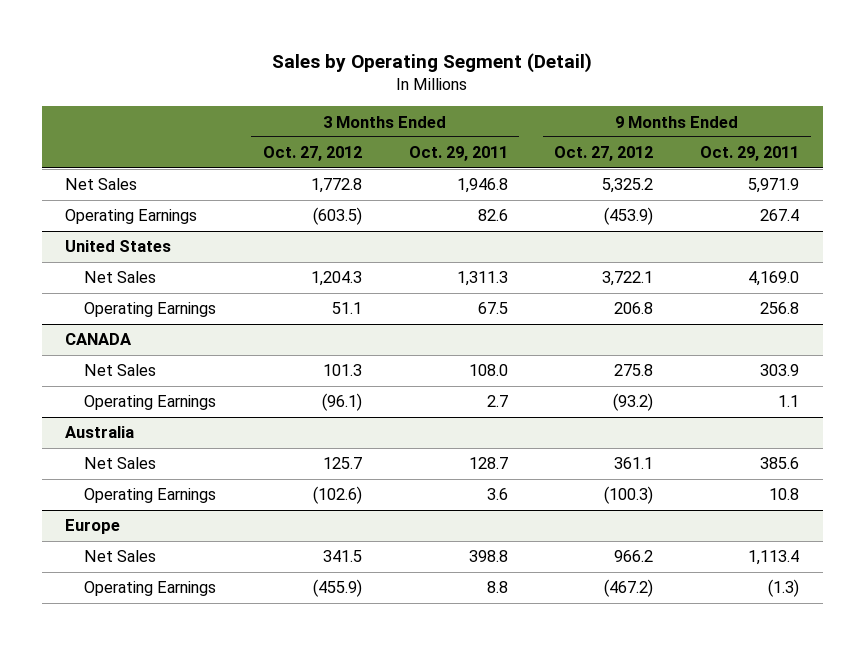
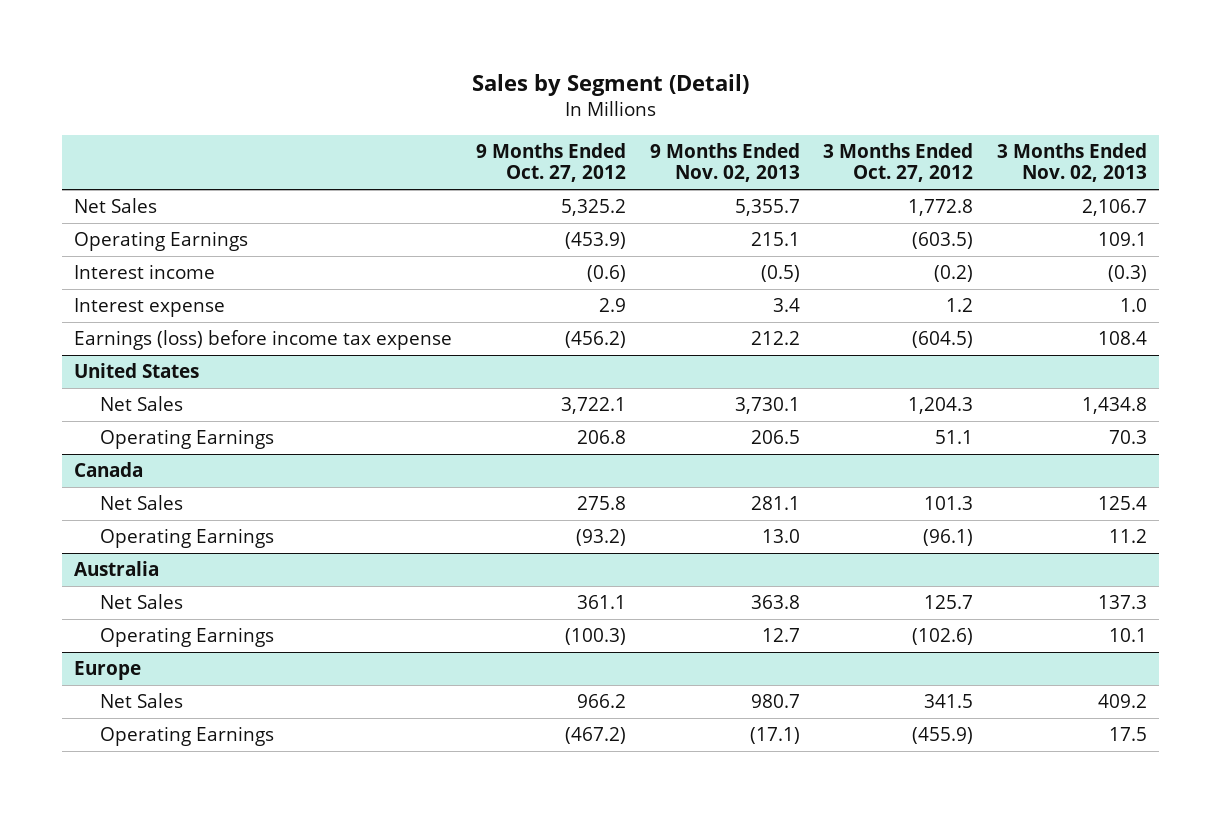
[272,52,593,73] Sales by Operating Segment (Detail) -> [471,74,749,97] Sales by Segment (Detail)
[408,146,508,162] Oct. 29, 2011 -> none
[700,146,800,162] Oct. 29, 2011 -> none
none -> [649,142,800,183] 9 Months Ended Nov. 02, 2013
none -> [997,142,1148,183] 3 Months Ended Nov. 02, 2013
none -> [74,264,216,280] Interest income
none -> [74,298,226,318] Interest expense
none -> [74,330,453,351] Earnings (loss) before income tax expense
[65,333,133,346] CANADA -> [74,462,144,478] Canada

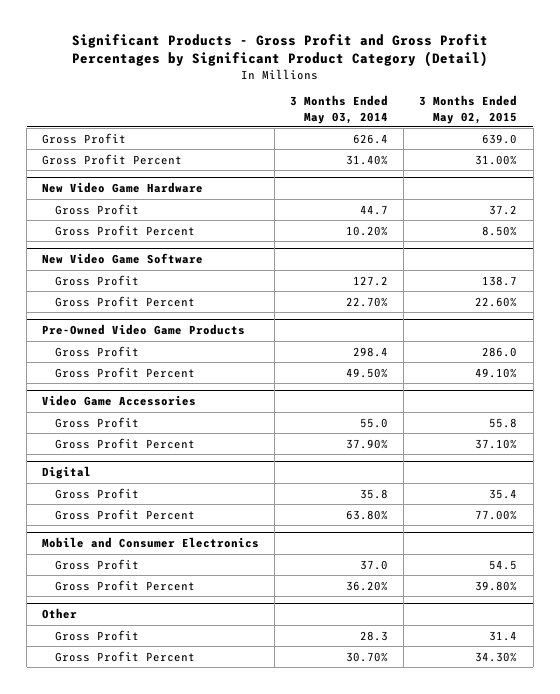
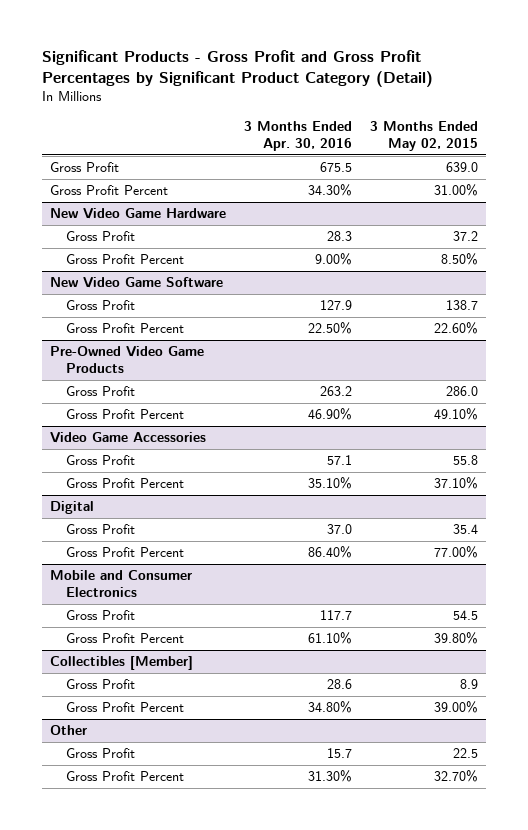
[290,95,389,124] 3 Months Ended May 03, 2014 -> none
none -> [244,120,353,152] 3 Months Ended Apr. 30, 2016
none -> [50,656,194,671] Collectibles [Member]
none -> [65,679,135,690] Gross Profit
none -> [65,702,184,713] Gross Profit Percent
[489,630,518,641] 31.4 -> [452,748,478,759] 22.5
[475,651,518,662] 34.30% -> [433,770,478,783] 32.70%

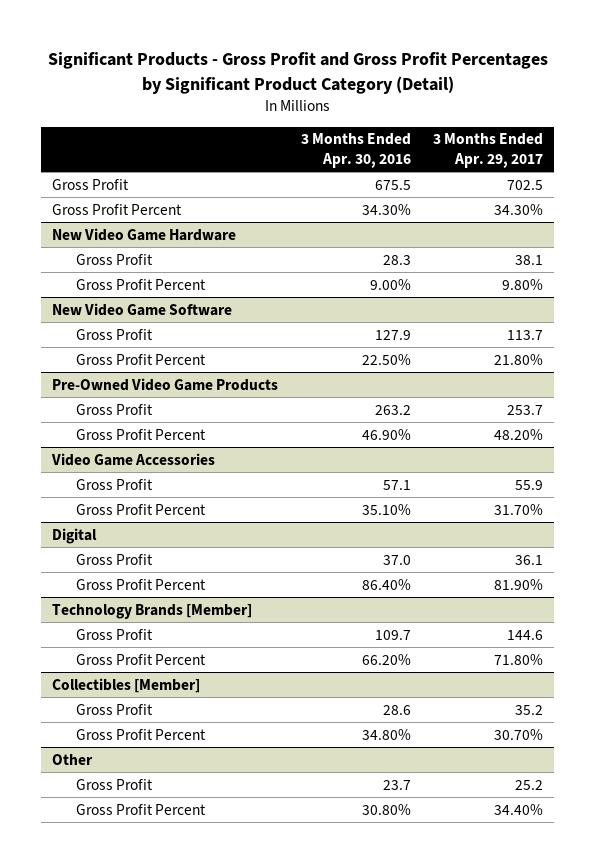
[369,120,478,152] 3 Months Ended May 02, 2015 -> none
none -> [433,133,544,169] 3 Months Ended Apr. 29, 2017
[50,570,193,598] Mobile and Consumer Electronics -> none
none -> [52,603,253,619] Technology Brands [Member]
[320,610,353,621] 117.7 -> [374,629,411,640] 109.7
[308,632,353,645] 61.10% -> [361,653,411,665] 66.20%
[327,748,353,759] 15.7 -> [382,779,411,790] 23.7
[308,770,353,783] 31.30% -> [361,803,411,815] 30.80%

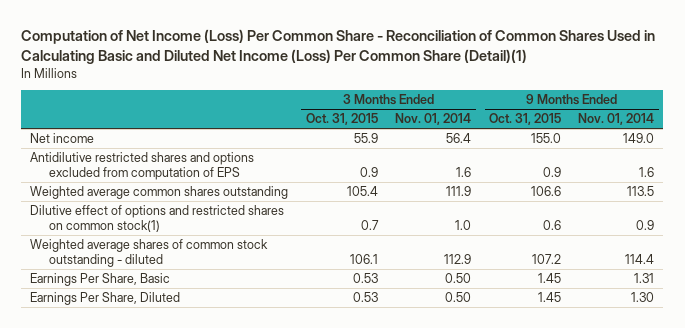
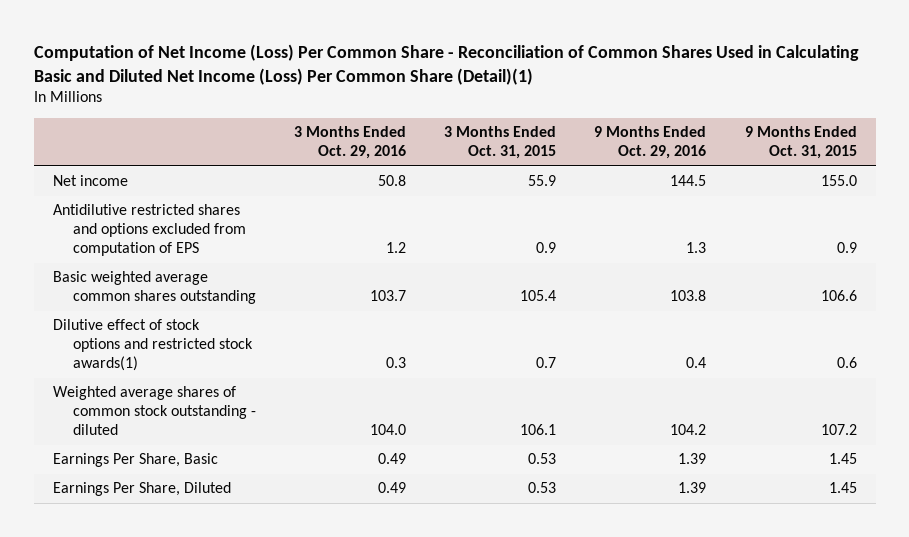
[395,113,472,126] Nov. 01, 2014 -> none
[578,113,655,126] Nov. 01, 2014 -> none
none -> [294,126,407,160] 3 Months Ended Oct. 29, 2016
none -> [594,126,707,160] 9 Months Ended Oct. 29, 2016
[30,186,289,200] Weighted average common shares outstanding -> [52,271,257,305] Basic weighted average common shares outstanding
[30,205,285,232] Dilutive effect of options and restricted shares on common stock(1) -> [52,319,254,372] Dilutive effect of stock options and restricted stock awards(1)

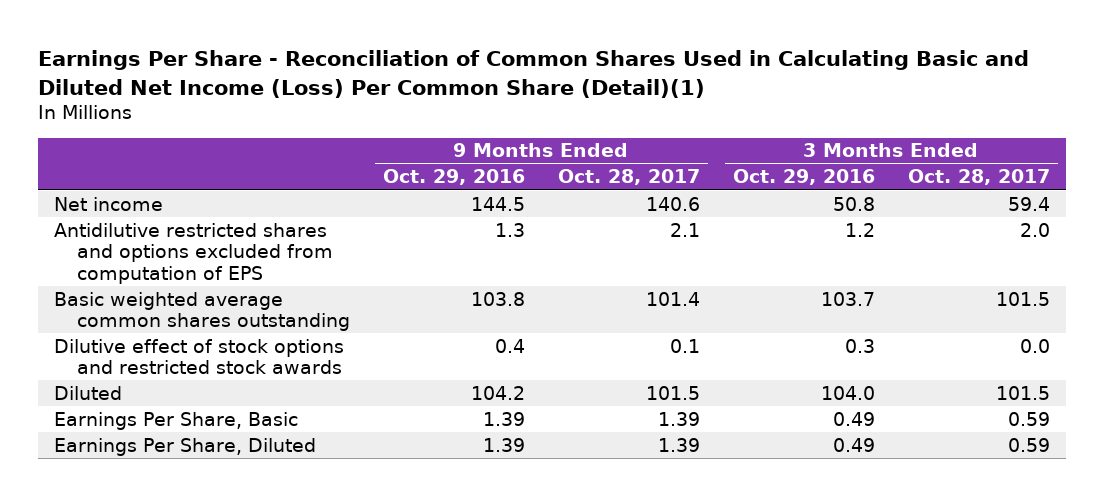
[33,43,859,85] Computation of Net Income (Loss) Per Common Share - Reconciliation of Common Shares Used in Calculating Basic and Diluted Net Income (Loss) Per Common Share (Detail)(1) -> [37,50,1029,98] Earnings Per Share - Reconciliation of Common Shares Used in Calculating Basic and Diluted Net Income (Loss) Per Common Share (Detail)(1)
[444,126,557,160] 3 Months Ended Oct. 31, 2015 -> none
[744,126,857,160] 9 Months Ended Oct. 31, 2015 -> none
none -> [557,169,700,186] Oct. 28, 2017
none -> [907,169,1050,186] Oct. 28, 2017
[52,319,254,372] Dilutive effect of stock options and restricted stock awards(1) -> [54,338,345,375] Dilutive effect of stock options and restricted stock awards
[52,386,257,436] Weighted average shares of common stock outstanding - diluted -> [54,385,123,400] Diluted

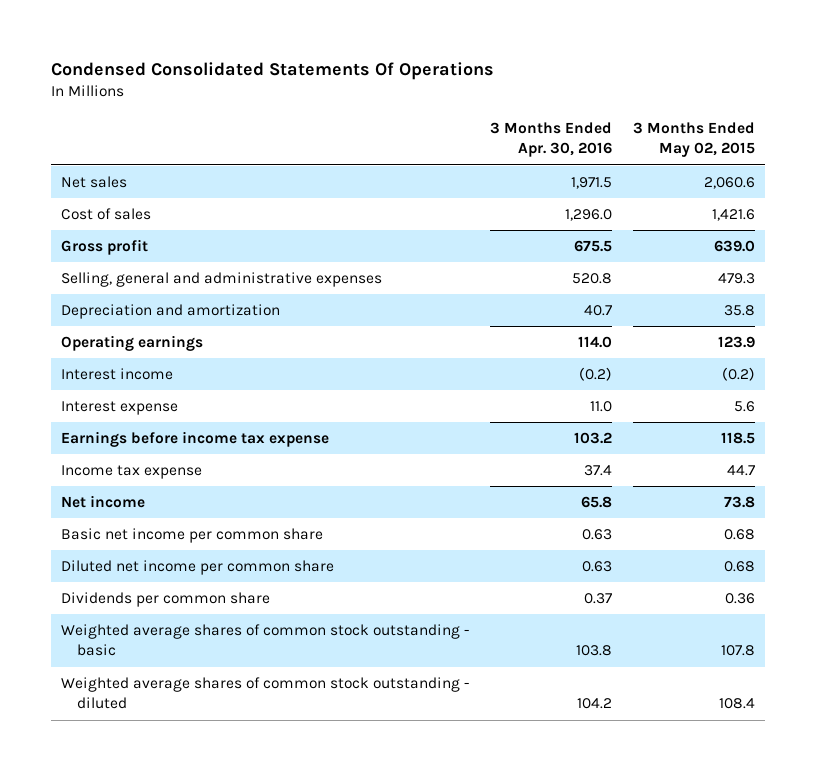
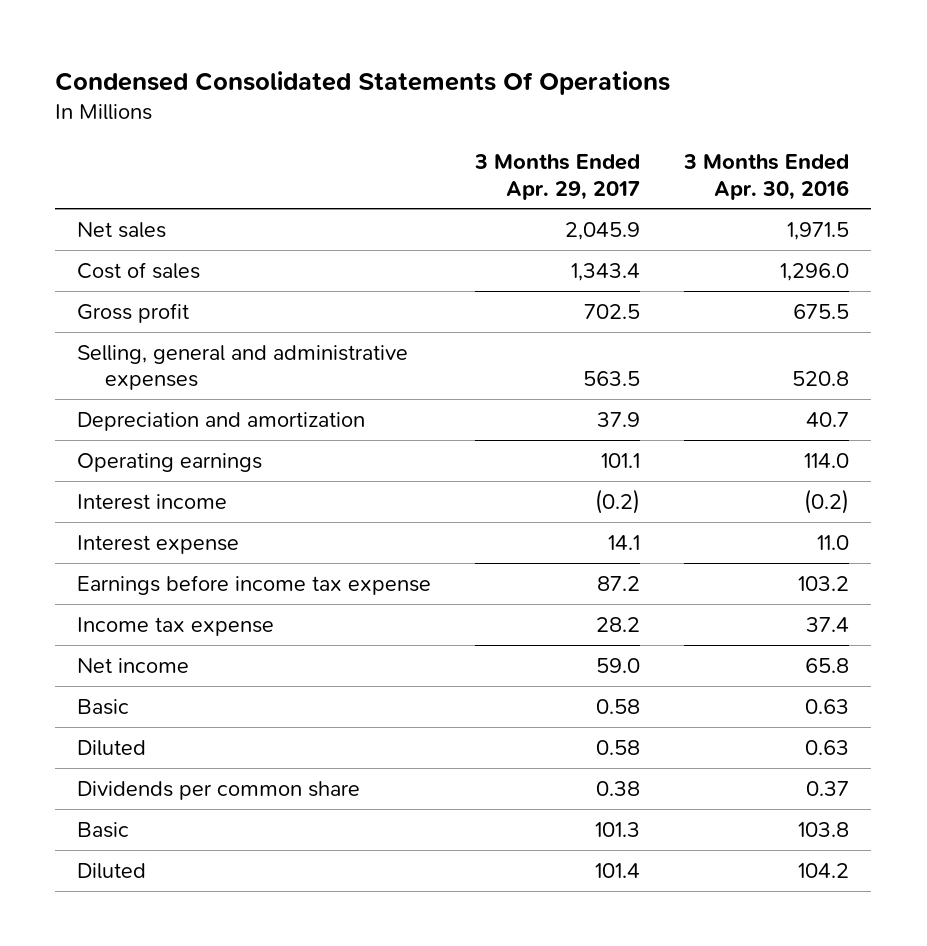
[632,121,755,158] 3 Months Ended May 02, 2015 -> none
none -> [474,154,641,200] 3 Months Ended Apr. 29, 2017
[60,528,323,544] Basic net income per common share -> [77,698,130,715] Basic
[60,560,334,576] Diluted net income per common share -> [77,739,147,756] Diluted
[60,624,469,657] Weighted average shares of common stock outstanding - basic -> [77,821,130,838] Basic
[60,677,469,710] Weighted average shares of common stock outstanding - diluted -> [77,862,147,879] Diluted

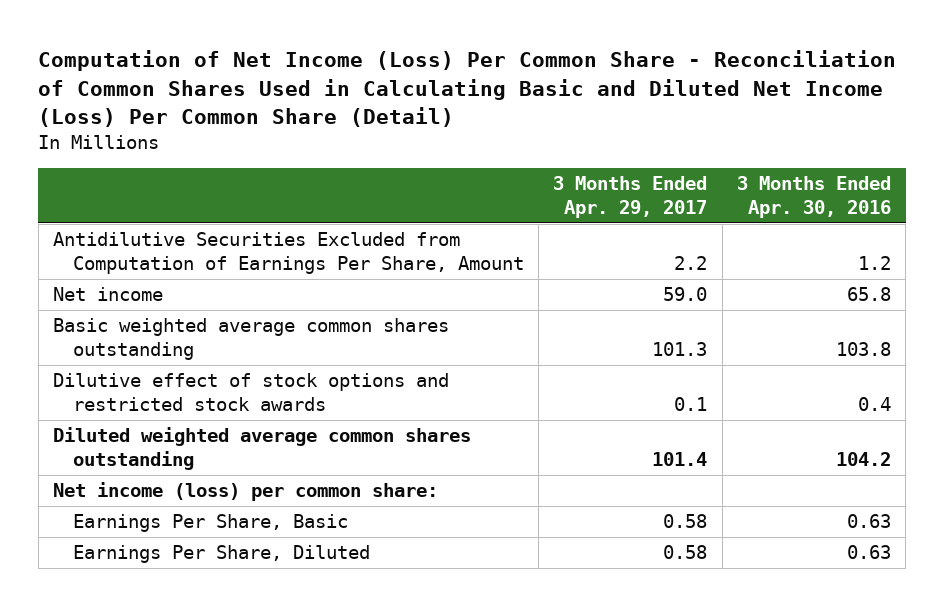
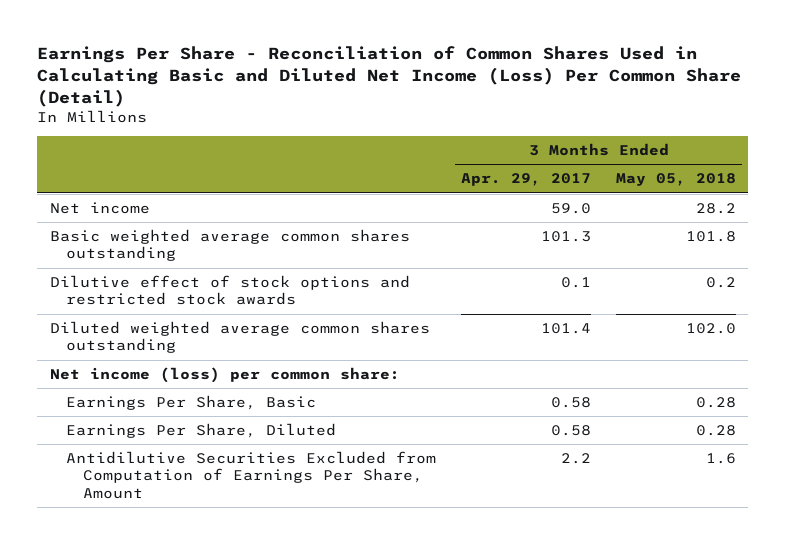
[38,50,897,128] Computation of Net Income (Loss) Per Common Share - Reconciliation of Common Shares Used in Calculating Basic and Diluted Net Income (Loss) Per Common Share (Detail) -> [37,45,742,107] Earnings Per Share - Reconciliation of Common Shares Used in Calculating Basic and Diluted Net Income (Loss) Per Common Share (Detail)
[736,176,891,219] 3 Months Ended Apr. 30, 2016 -> none
none -> [615,173,736,187] May 05, 2018
[53,232,524,275] Antidilutive Securities Excluded from Computation of Earnings Per Share, Amount -> [66,451,437,499] Antidilutive Securities Excluded from Computation of Earnings Per Share, Amount

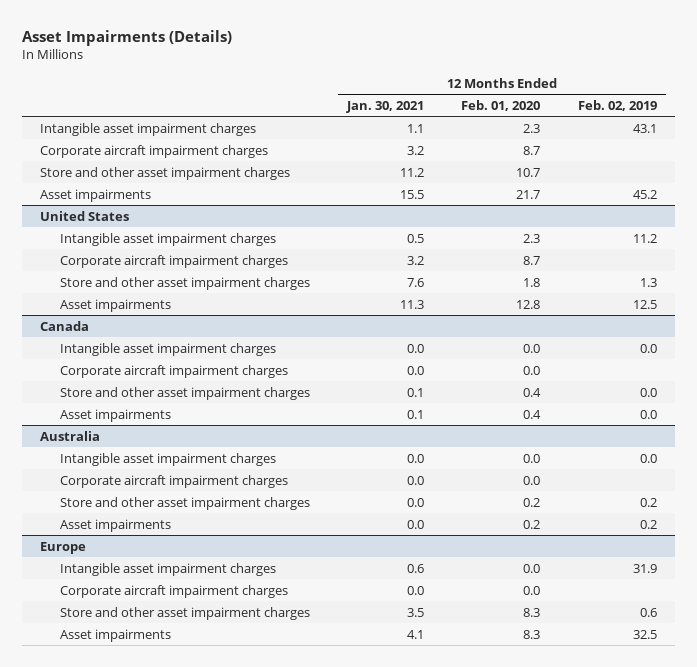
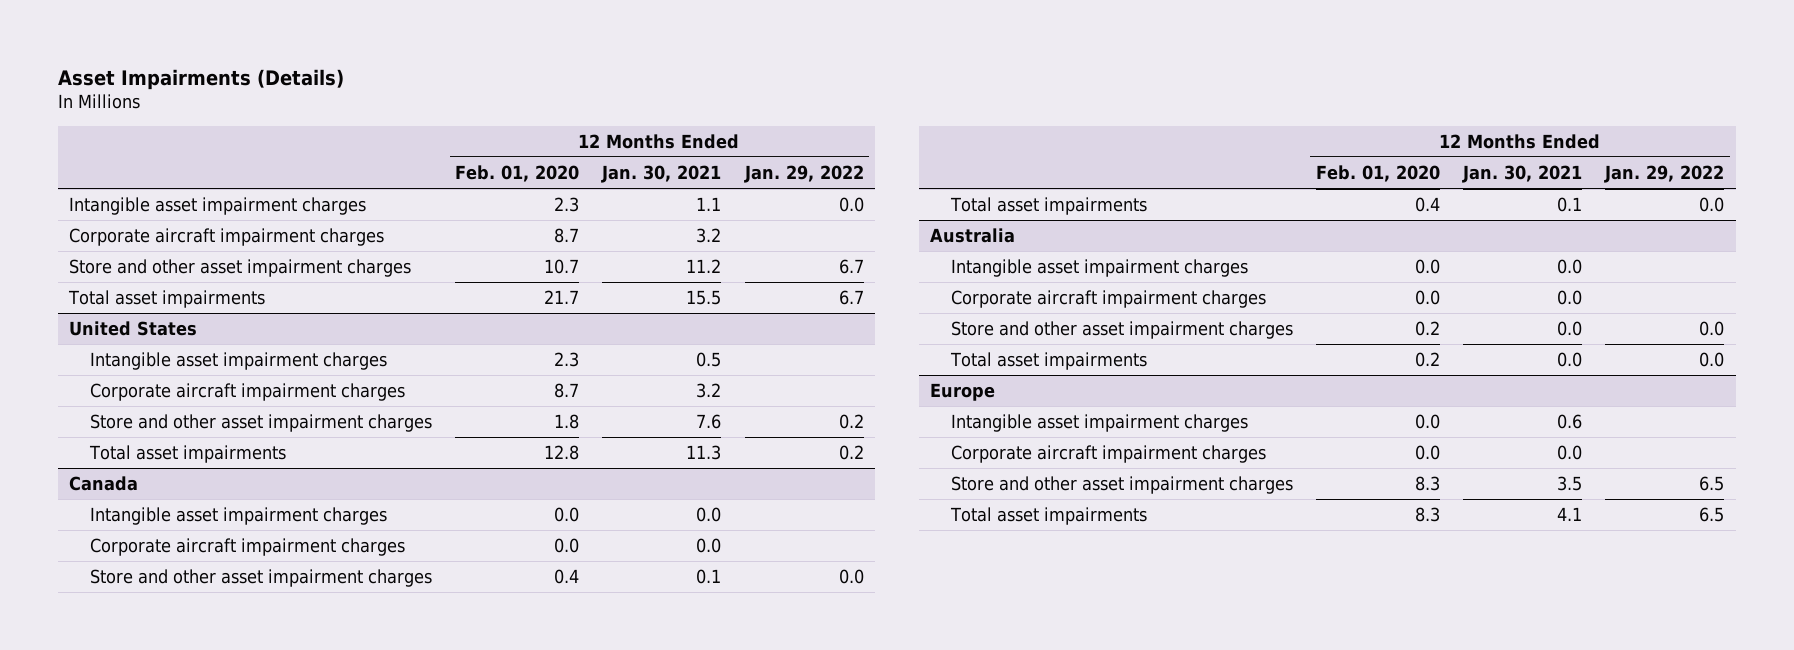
[577,99,657,111] Feb. 02, 2019 -> none
none -> [743,165,864,184] Jan. 29, 2022
[40,188,152,202] Asset impairments -> [68,290,266,309] Total asset impairments
[59,298,171,312] Asset impairments -> [89,445,287,464] Total asset impairments
[59,408,171,422] Asset impairments -> [949,197,1147,216] Total asset impairments
[59,518,171,532] Asset impairments -> [949,352,1147,371] Total asset impairments
[59,628,171,642] Asset impairments -> [949,507,1147,526] Total asset impairments

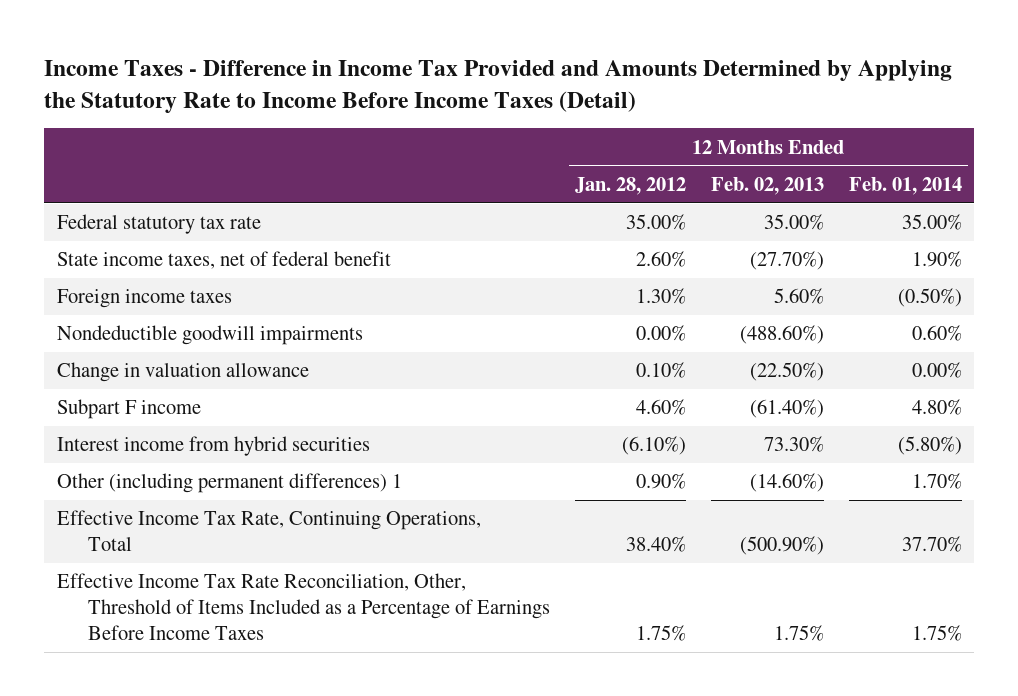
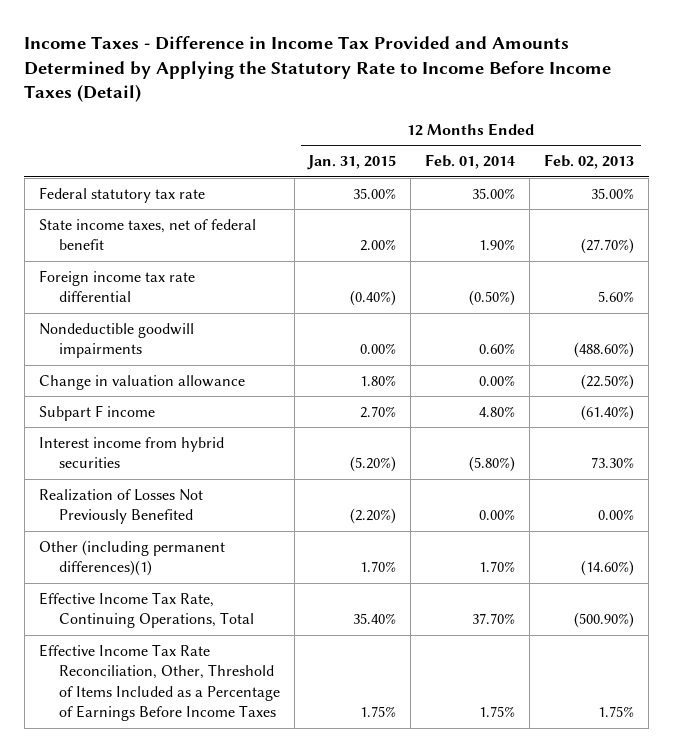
[574,177,686,196] Jan. 28, 2012 -> none
none -> [307,155,397,171] Jan. 31, 2015
[56,289,232,309] Foreign income taxes -> [38,269,195,303] Foreign income tax rate differential
none -> [38,488,203,525] Realization of Losses Not Previously Benefited
[56,473,402,494] Other (including permanent differences) 1 -> [38,539,225,577] Other (including permanent differences)(1)

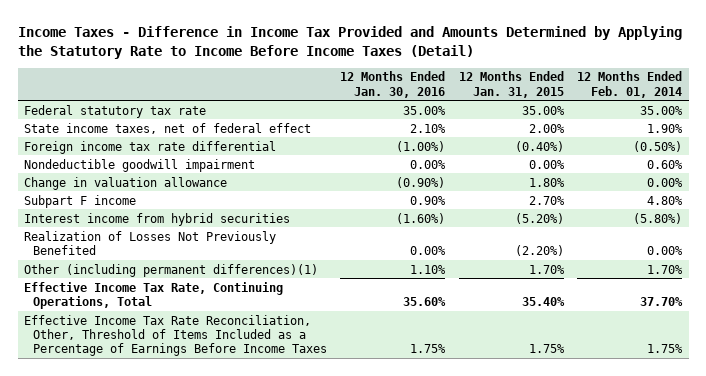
[544,154,635,170] Feb. 02, 2013 -> none
none -> [340,71,446,98] 12 Months Ended Jan. 30, 2016
[38,218,256,251] State income taxes, net of federal benefit -> [24,122,312,134] State income taxes, net of federal effect
[38,322,194,359] Nondeductible goodwill impairments -> [24,158,256,172] Nondeductible goodwill impairment

